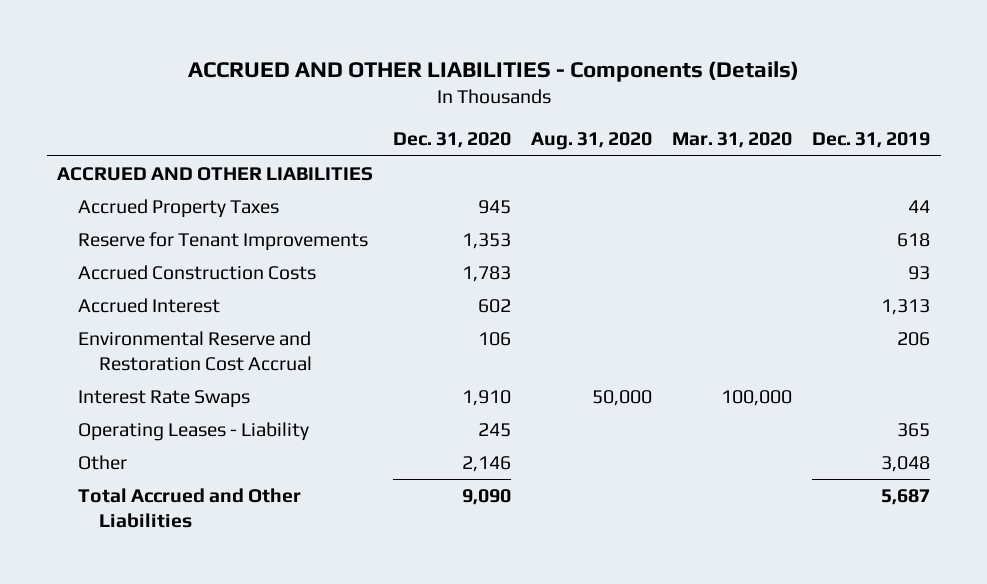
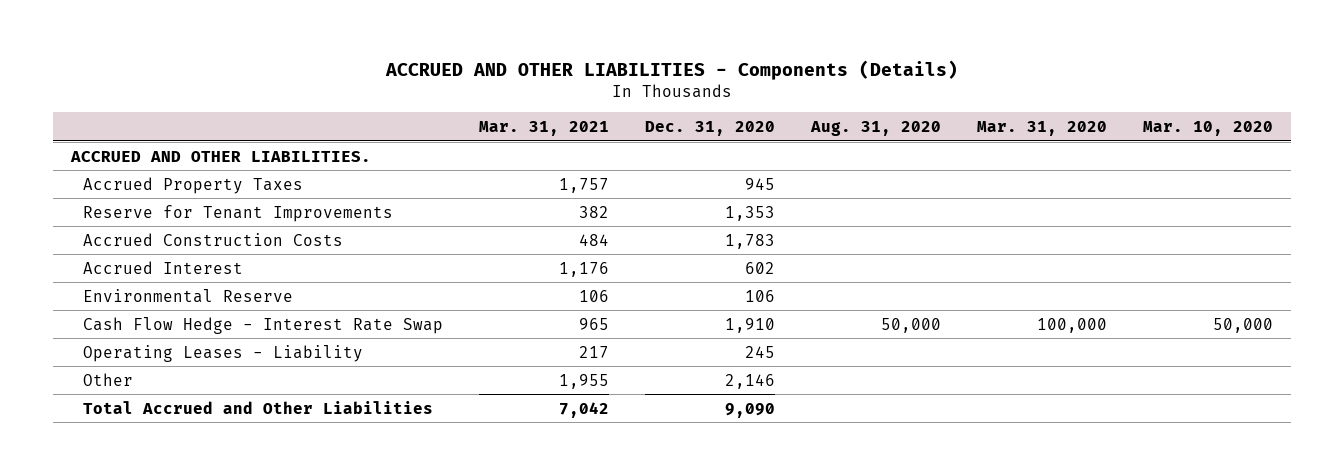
[812,132,931,149] Dec. 31, 2019 -> none
none -> [479,121,610,137] Mar. 31, 2021
none -> [1143,121,1274,137] Mar. 10, 2020
[56,166,373,181] ACCRUED AND OTHER LIABILITIES -> [69,150,371,162] ACCRUED AND OTHER LIABILITIES.
[78,330,313,371] Environmental Reserve and Restoration Cost Accrual -> [83,288,294,303] Environmental Reserve
[78,389,251,408] Interest Rate Swaps -> [83,316,444,334] Cash Flow Hedge - Interest Rate Swap

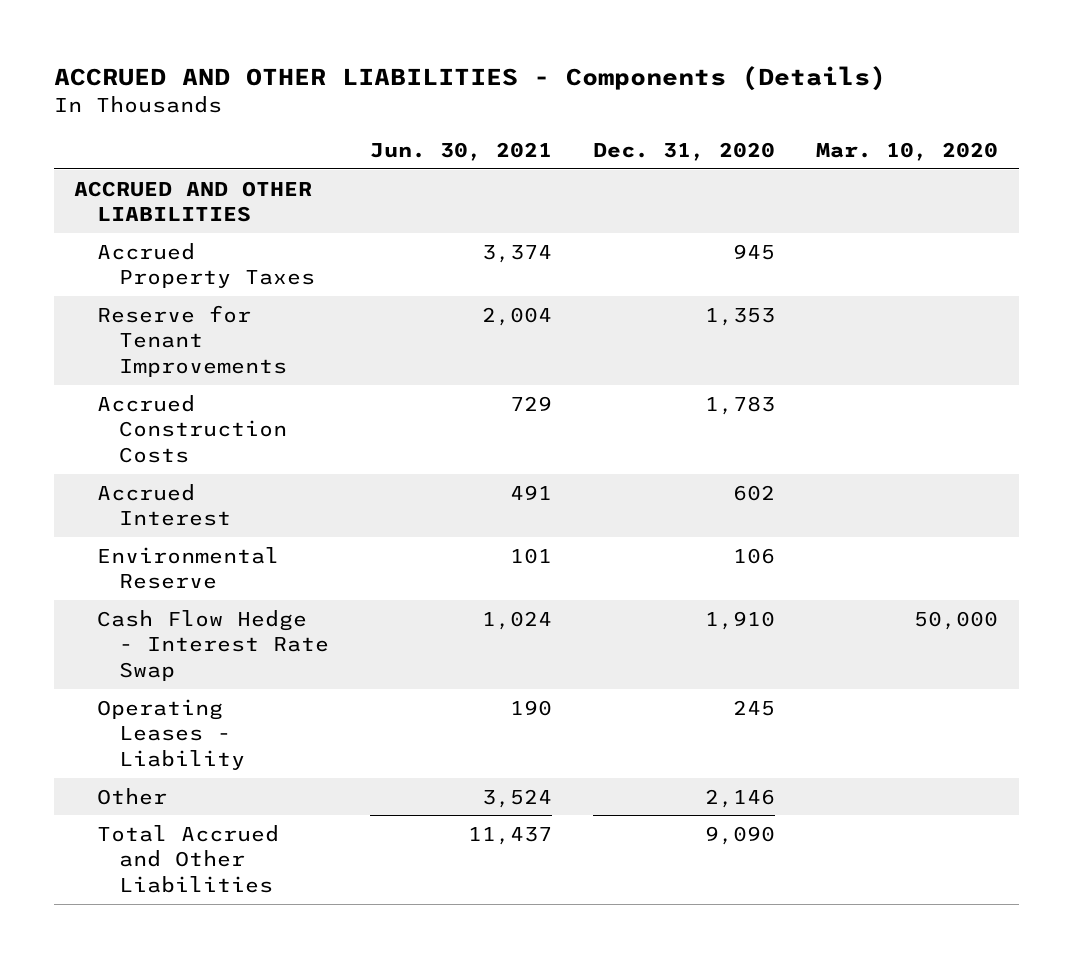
[479,121,610,137] Mar. 31, 2021 -> none
[810,121,942,137] Aug. 31, 2020 -> none
[977,121,1108,137] Mar. 31, 2020 -> none
none -> [369,142,552,162] Jun. 30, 2021
[69,150,371,162] ACCRUED AND OTHER LIABILITIES. -> [74,180,313,223] ACCRUED AND OTHER LIABILITIES

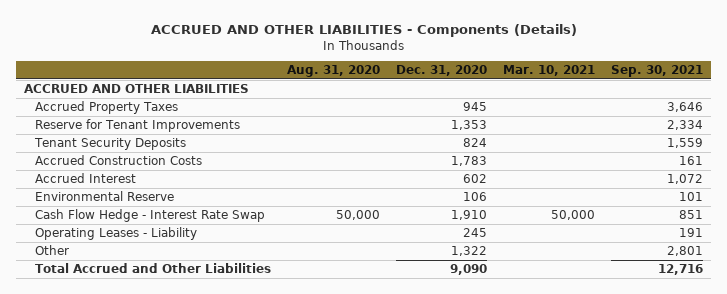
[369,142,552,162] Jun. 30, 2021 -> none
[816,142,999,162] Mar. 10, 2020 -> none
none -> [287,65,381,78] Aug. 31, 2020
none -> [502,65,595,77] Mar. 10, 2021
none -> [610,65,703,78] Sep. 30, 2021
none -> [34,138,187,151] Tenant Security Deposits
[705,788,776,808] 2,146 -> [451,246,488,257] 1,322

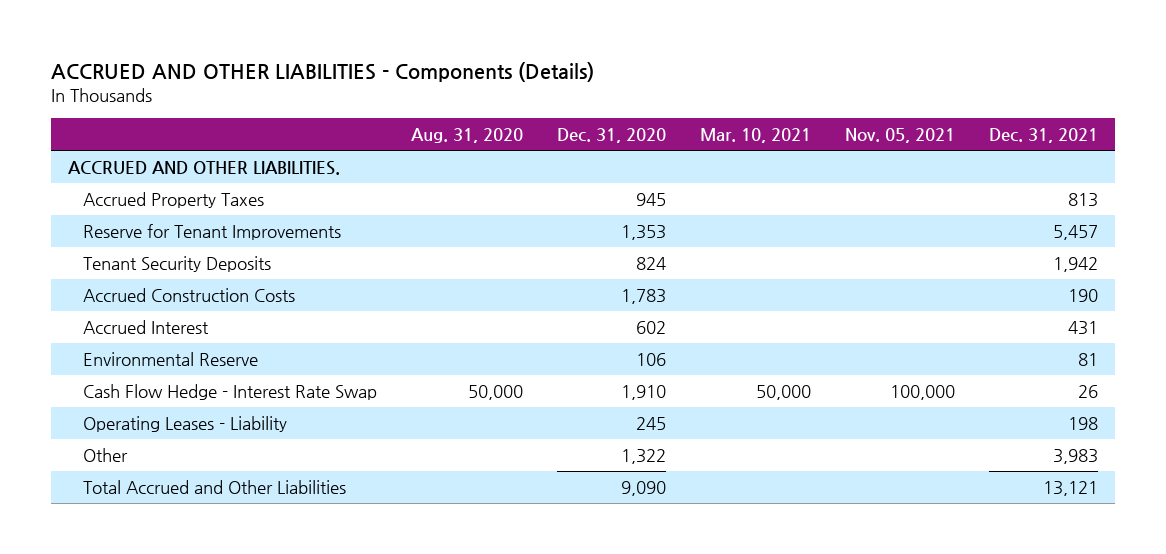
[610,65,703,78] Sep. 30, 2021 -> none
none -> [844,128,955,144] Nov. 05, 2021
none -> [988,128,1098,144] Dec. 31, 2021
[24,84,250,94] ACCRUED AND OTHER LIABILITIES -> [68,161,341,176] ACCRUED AND OTHER LIABILITIES.

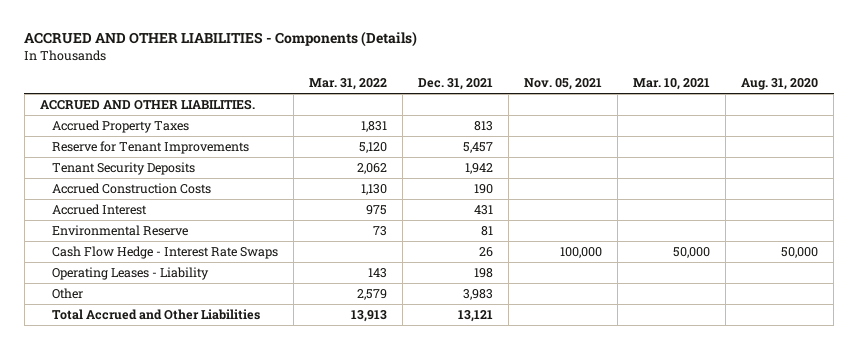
[556,128,666,144] Dec. 31, 2020 -> none
none -> [308,78,387,91] Mar. 31, 2022
[82,384,377,401] Cash Flow Hedge - Interest Rate Swap -> [51,246,278,260] Cash Flow Hedge - Interest Rate Swaps

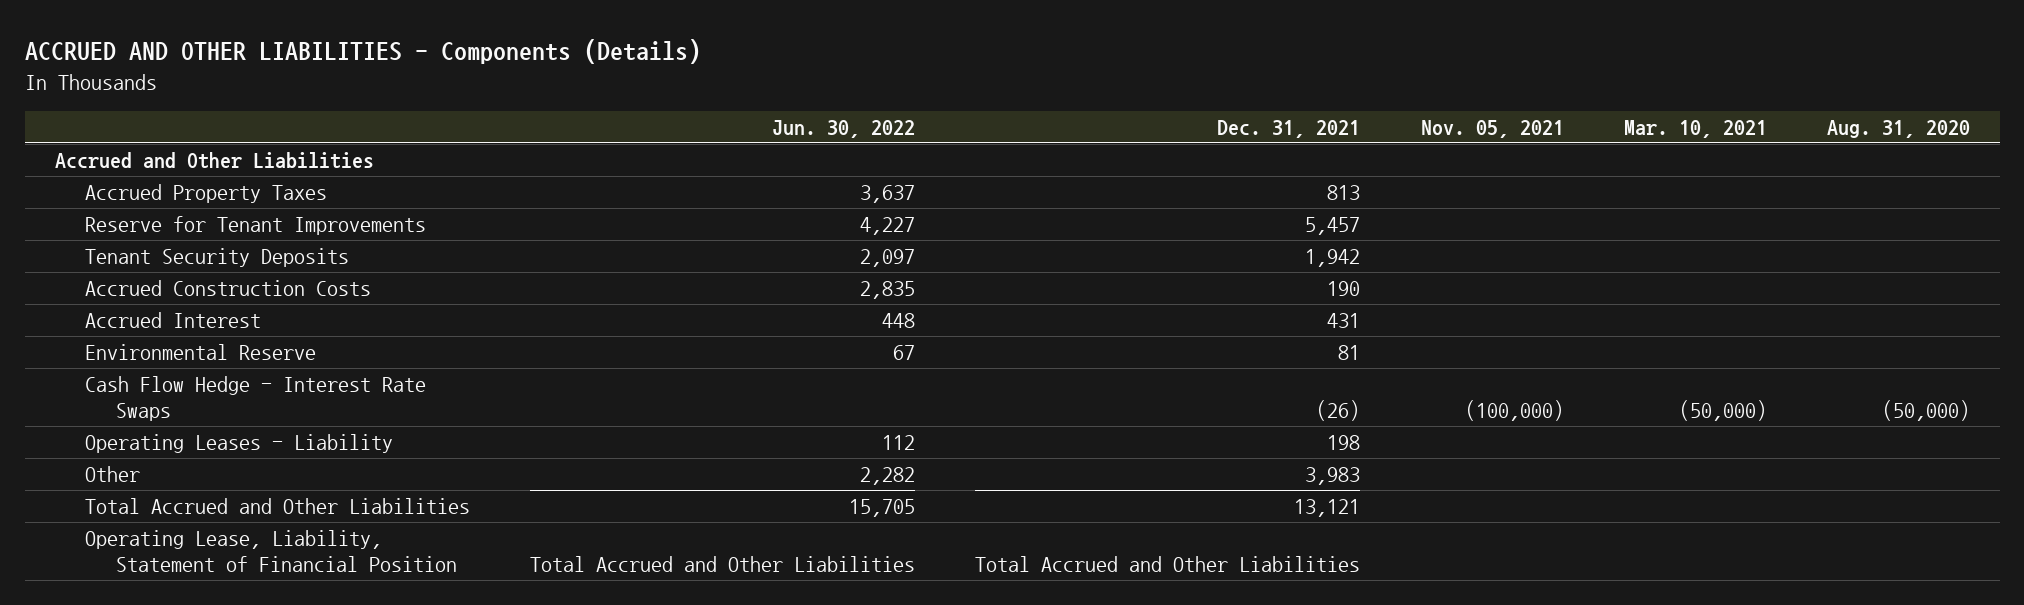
[308,78,387,91] Mar. 31, 2022 -> none
none -> [772,120,916,139] Jun. 30, 2022
[39,99,255,111] ACCRUED AND OTHER LIABILITIES. -> [54,151,374,169] Accrued and Other Liabilities
[478,247,493,258] 26 -> [1316,399,1361,421] (26)
[560,247,603,259] 100,000 -> [1464,399,1564,421] (100,000)
[673,247,711,259] 50,000 -> [1678,399,1767,421] (50,000)
[781,247,819,259] 50,000 -> [1881,399,1970,421] (50,000)
none -> [85,529,457,572] Operating Lease, Liability, Statement of Financial Position

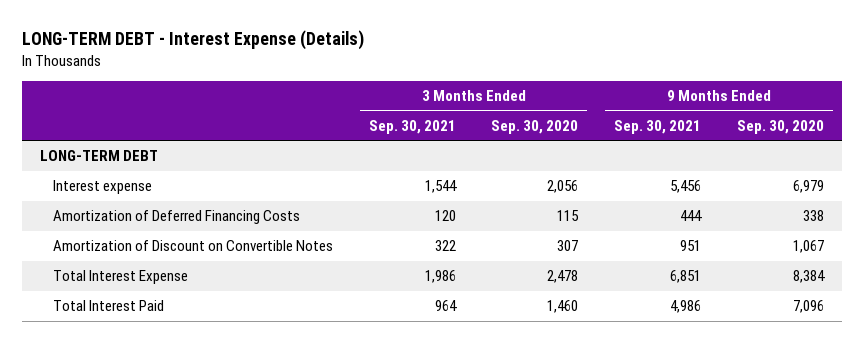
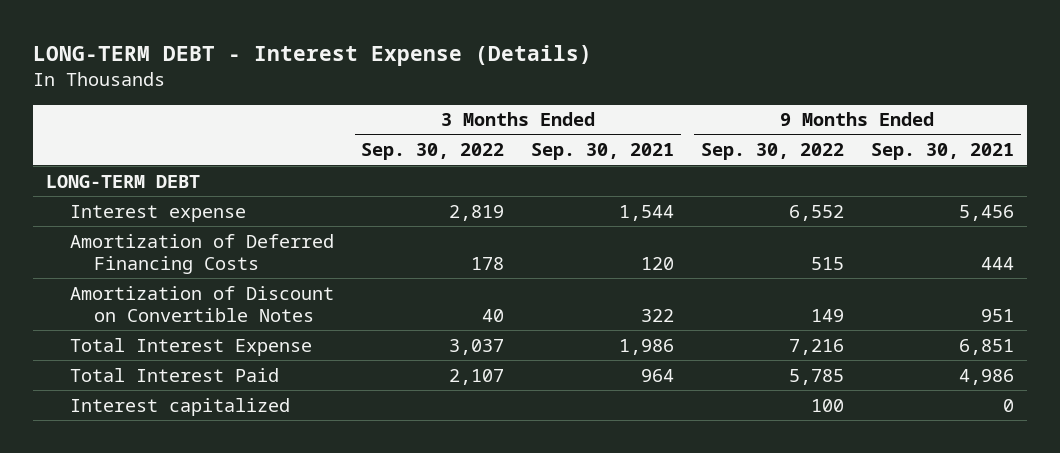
[491,119,579,134] Sep. 30, 2020 -> none
[736,119,824,134] Sep. 30, 2020 -> none
none -> [361,143,505,161] Sep. 30, 2022
none -> [701,143,845,161] Sep. 30, 2022
none -> [70,397,291,416] Interest capitalized

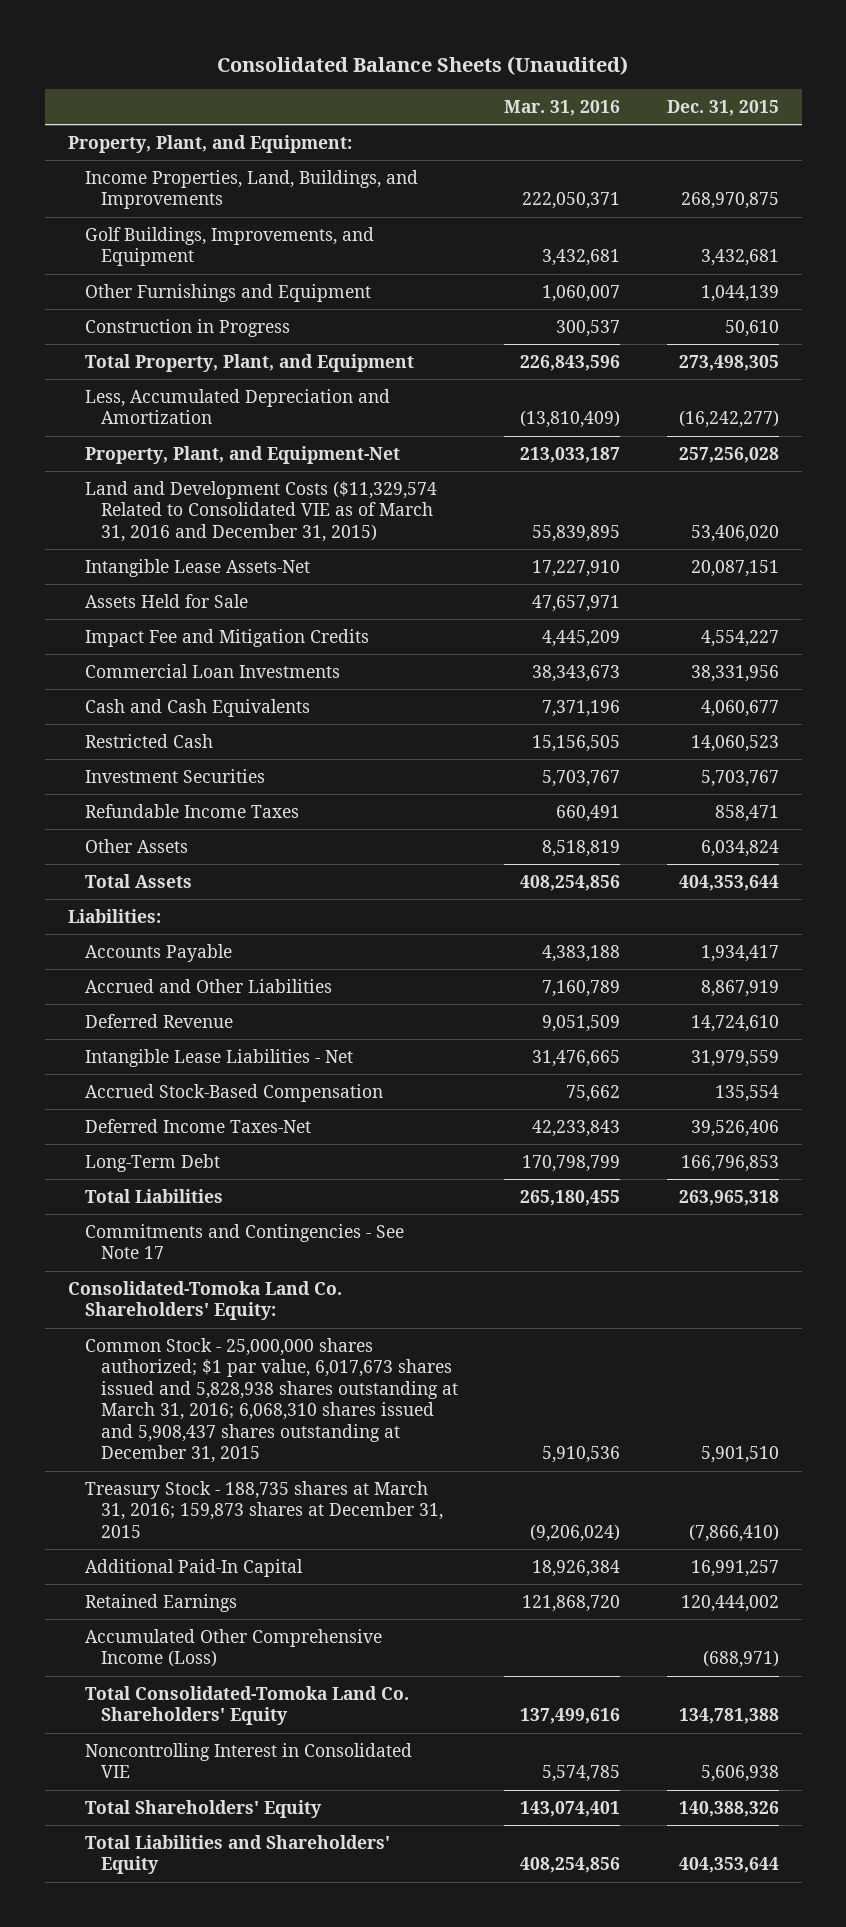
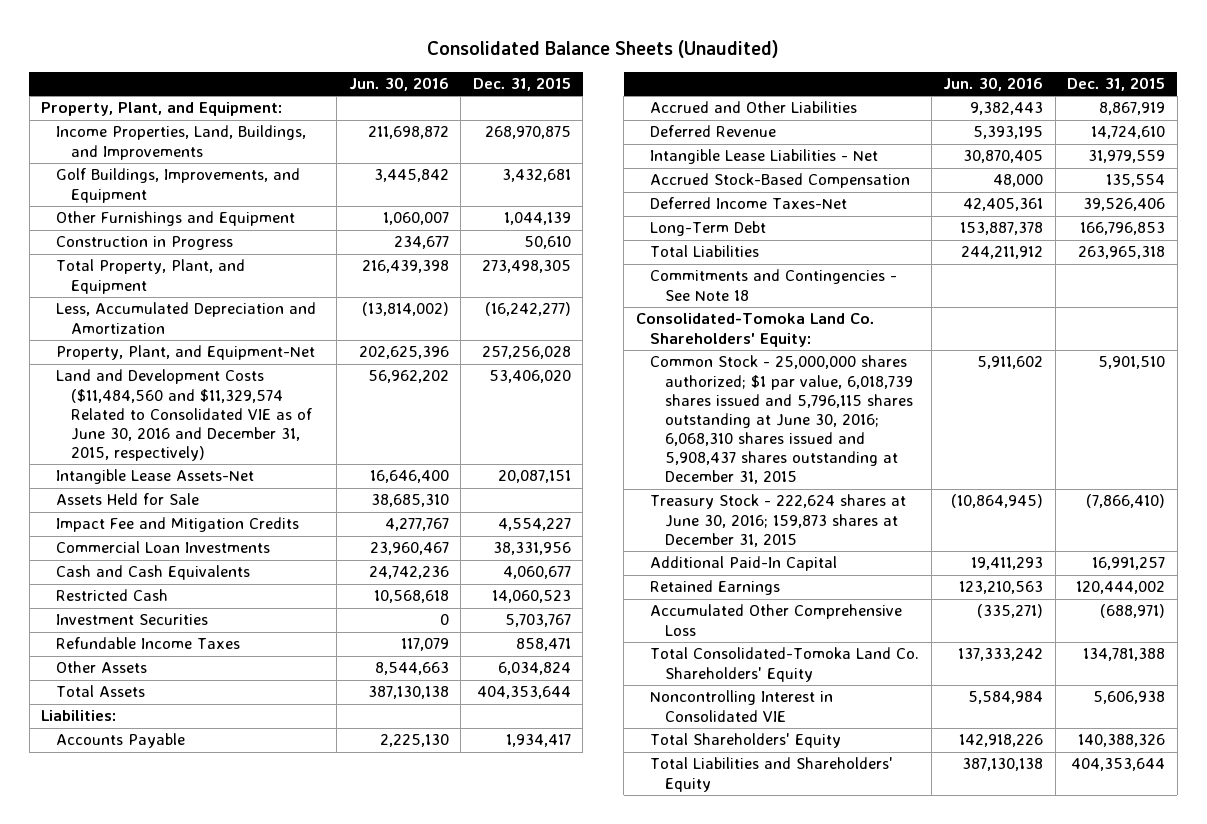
[504,100,621,117] Mar. 31, 2016 -> none
none -> [348,77,449,92] Jun. 30, 2016
[84,480,437,542] Land and Development Costs ($11,329,574 Related to Consolidated VIE as of March 31, 2016 and December 31, 2015) -> [56,369,312,462] Land and Development Costs ($11,484,560 and $11,329,574 Related to Consolidated VIE as of June 30, 2016 and December 31, 2015, respectively)
[84,1223,404,1260] Commitments and Contingencies - See Note 17 -> [650,269,898,301] Commitments and Contingencies - See Note 18
[84,1337,459,1464] Common Stock - 25,000,000 shares authorized; $1 par value, 6,017,673 shares issued and 5,828,938 shares outstanding at March 31, 2016; 6,068,310 shares issued and 5,908,437 shares outstanding at December 31, 2015 -> [650,355,914,485] Common Stock - 25,000,000 shares authorized; $1 par value, 6,018,739 shares issued and 5,796,115 shares outstanding at June 30, 2016; 6,068,310 shares issued and 5,908,437 shares outstanding at December 31, 2015
[84,1480,444,1538] Treasury Stock - 188,735 shares at March 31, 2016; 159,873 shares at December 31, 2015 -> [650,494,907,547] Treasury Stock - 222,624 shares at June 30, 2016; 159,873 shares at December 31, 2015
[84,1628,382,1668] Accumulated Other Comprehensive Income (Loss) -> [650,604,903,636] Accumulated Other Comprehensive Loss

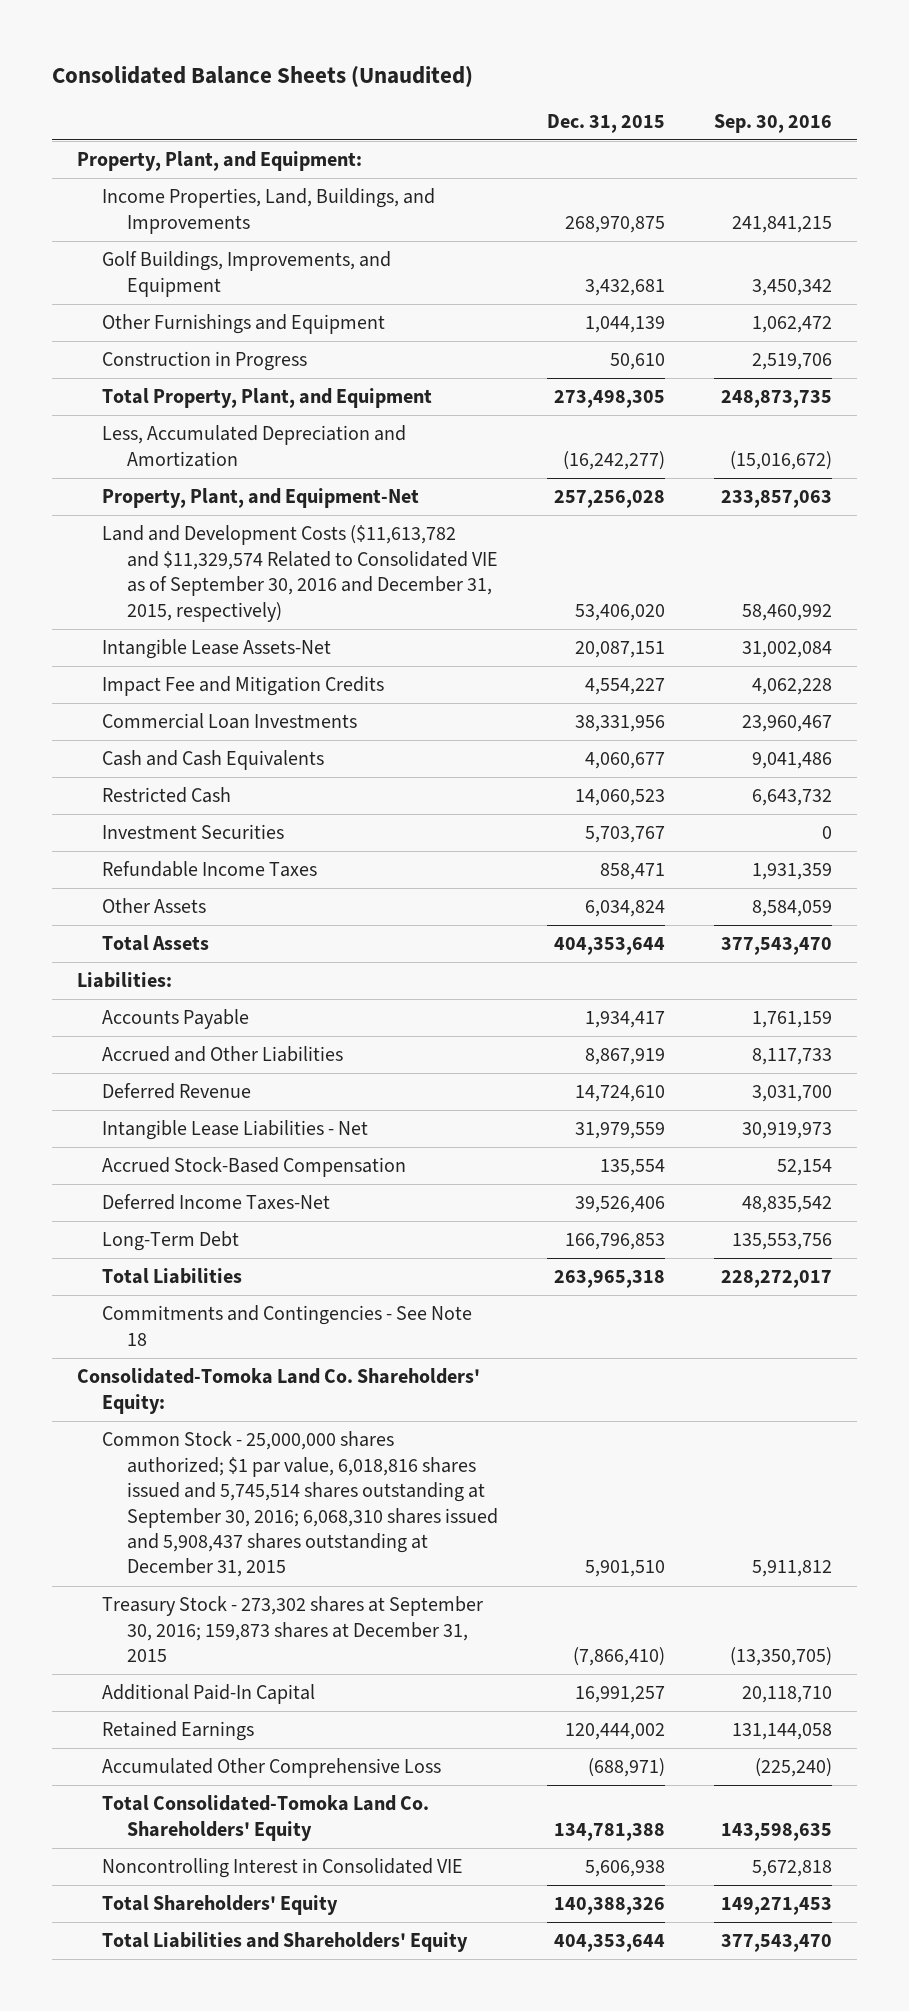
[348,77,449,92] Jun. 30, 2016 -> none
none -> [714,113,833,133] Sep. 30, 2016
[56,369,312,462] Land and Development Costs ($11,484,560 and $11,329,574 Related to Consolidated VIE as of June 30, 2016 and December 31, 2015, respectively) -> [101,525,499,622] Land and Development Costs ($11,613,782 and $11,329,574 Related to Consolidated VIE as of September 30, 2016 and December 31, 2015, respectively)
[56,493,200,506] Assets Held for Sale -> none
[650,355,914,485] Common Stock - 25,000,000 shares authorized; $1 par value, 6,018,739 shares issued and 5,796,115 shares outstanding at June 30, 2016; 6,068,310 shares issued and 5,908,437 shares outstanding at December 31, 2015 -> [101,1431,499,1578] Common Stock - 25,000,000 shares authorized; $1 par value, 6,018,816 shares issued and 5,745,514 shares outstanding at September 30, 2016; 6,068,310 shares issued and 5,908,437 shares outstanding at December 31, 2015
[650,494,907,547] Treasury Stock - 222,624 shares at June 30, 2016; 159,873 shares at December 31, 2015 -> [101,1596,483,1663] Treasury Stock - 273,302 shares at September 30, 2016; 159,873 shares at December 31, 2015

